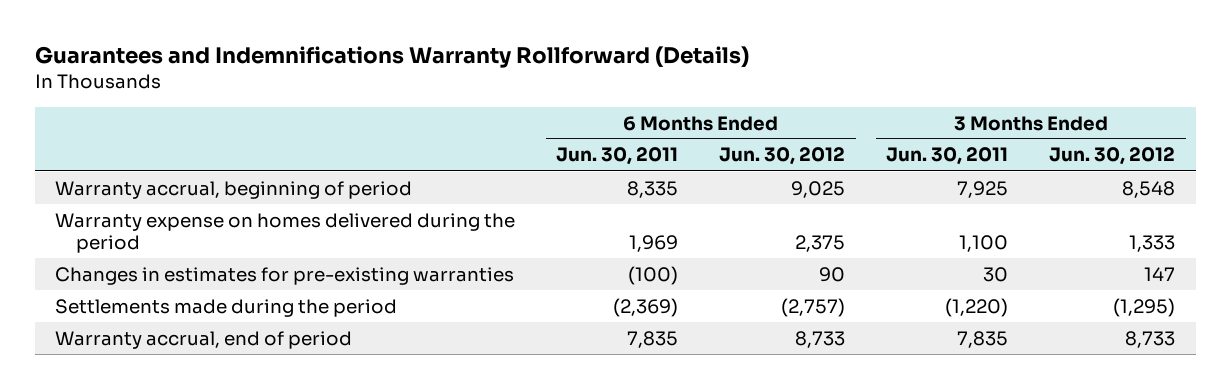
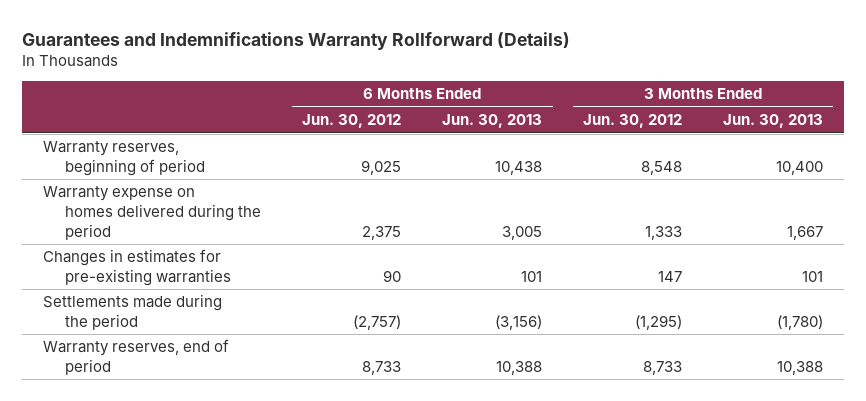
[556,147,679,166] Jun. 30, 2011 -> none
[886,147,1009,166] Jun. 30, 2011 -> none
none -> [442,114,543,129] Jun. 30, 2013
none -> [723,114,824,129] Jun. 30, 2013
[55,180,413,199] Warranty accrual, beginning of period -> [42,141,206,177] Warranty reserves, beginning of period
[55,330,353,349] Warranty accrual, end of period -> [42,339,229,376] Warranty reserves, end of period

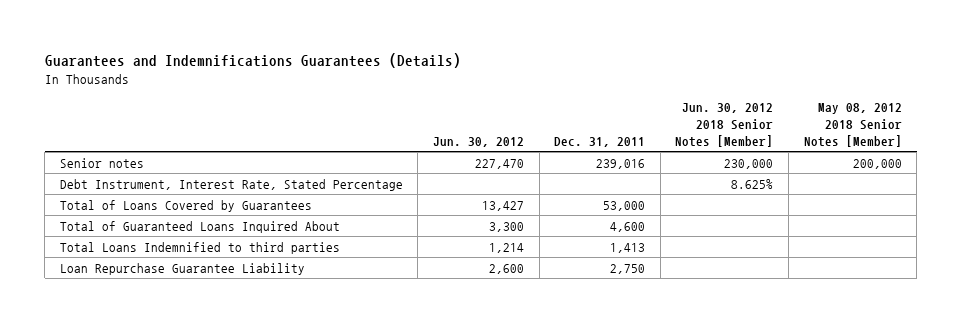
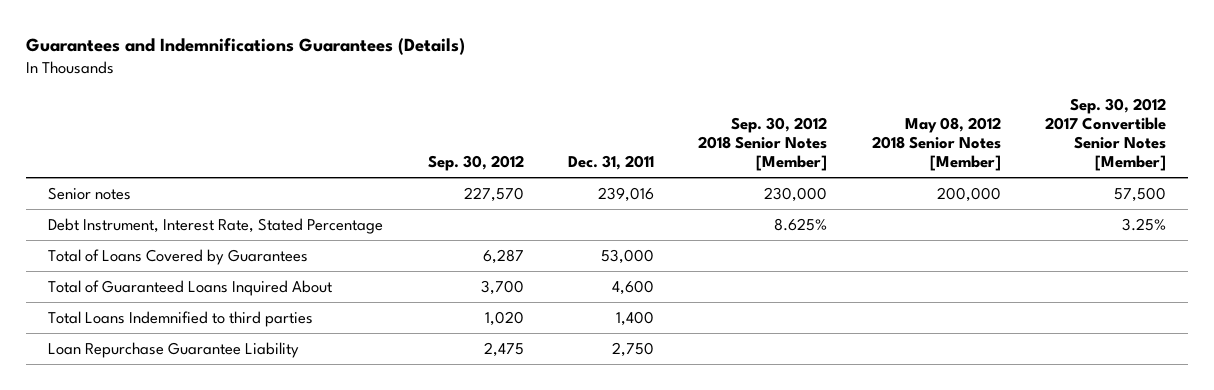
[433,137,525,148] Jun. 30, 2012 -> none
[675,103,774,148] Jun. 30, 2012 2018 Senior Notes [Member] -> none
none -> [427,155,524,172] Sep. 30, 2012
none -> [698,117,828,172] Sep. 30, 2012 2018 Senior Notes [Member]
none -> [1045,98,1167,172] Sep. 30, 2012 2017 Convertible Senior Notes [Member]
[610,242,646,253] 1,413 -> [616,310,655,326] 1,400

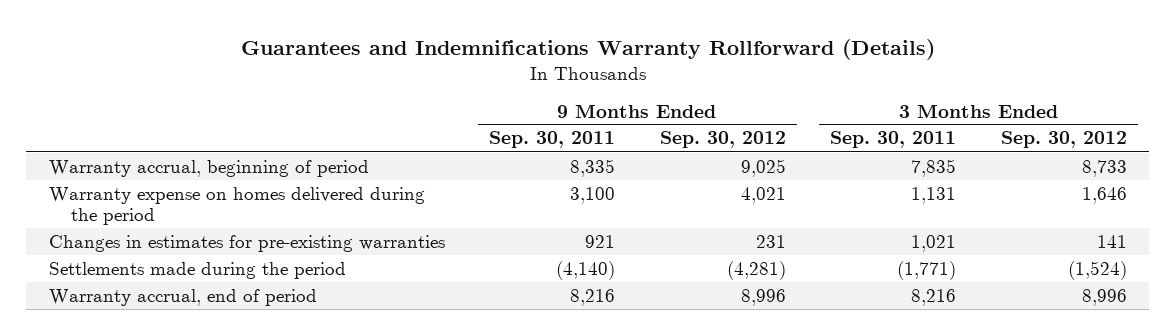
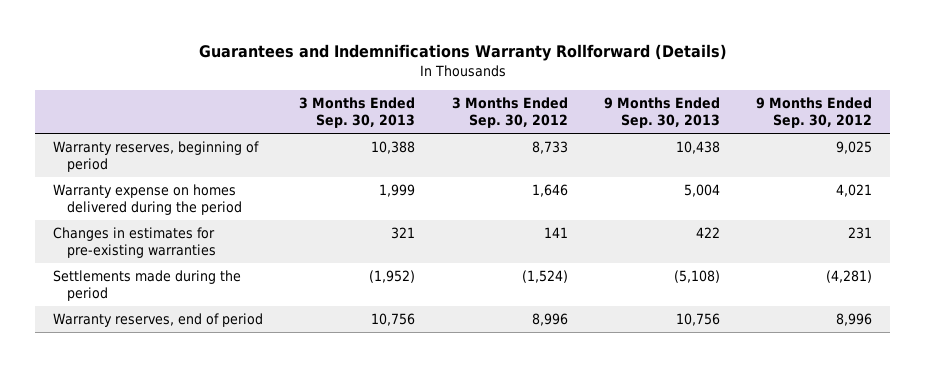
[489,131,616,149] Sep. 30, 2011 -> none
[830,131,957,149] Sep. 30, 2011 -> none
none -> [299,96,416,129] 3 Months Ended Sep. 30, 2013
none -> [603,96,720,129] 9 Months Ended Sep. 30, 2013
[48,159,369,177] Warranty accrual, beginning of period -> [53,141,260,173] Warranty reserves, beginning of period
[48,288,317,306] Warranty accrual, end of period -> [53,313,264,328] Warranty reserves, end of period

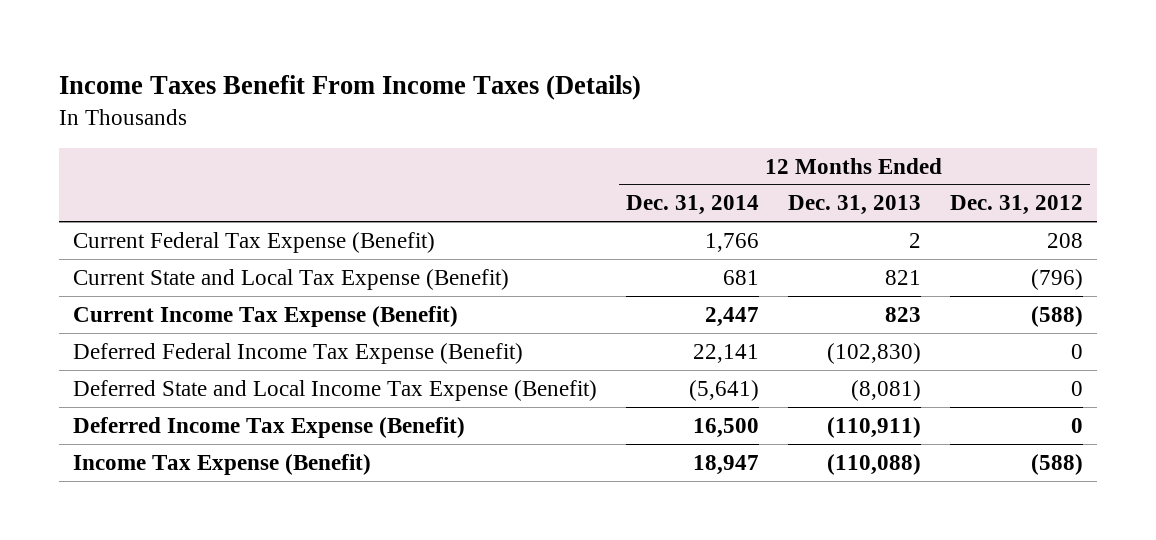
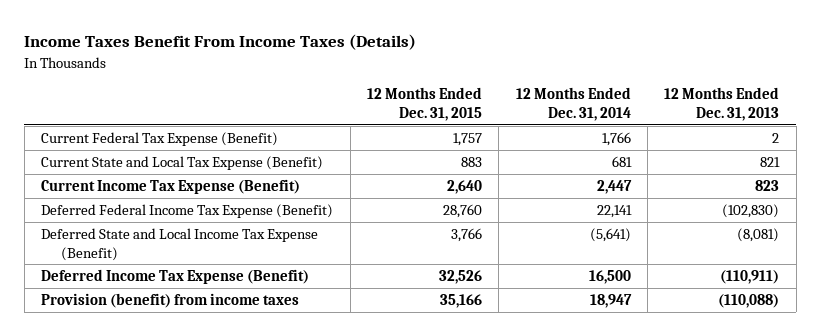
[949,195,1083,216] Dec. 31, 2012 -> none
none -> [367,87,483,122] 12 Months Ended Dec. 31, 2015
[73,453,372,475] Income Tax Expense (Benefit) -> [41,292,300,308] Provision (benefit) from income taxes

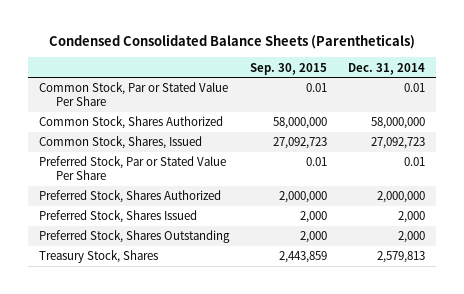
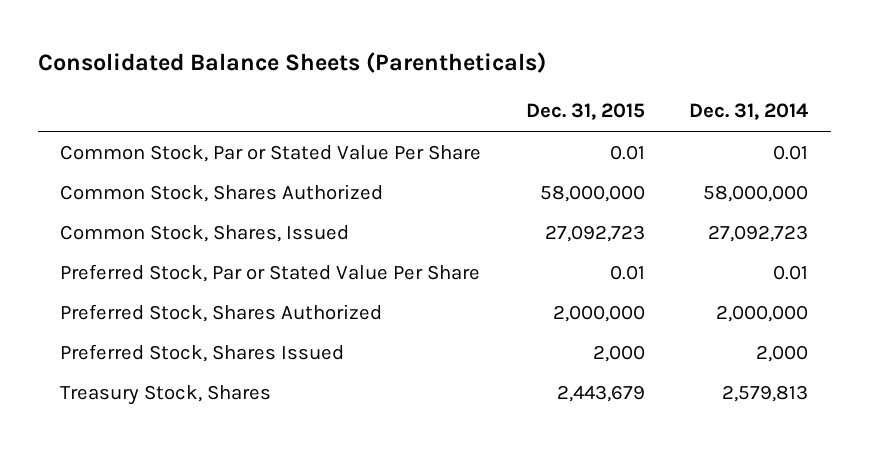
[49,33,416,49] Condensed Consolidated Balance Sheets (Parentheticals) -> [38,52,547,74] Consolidated Balance Sheets (Parentheticals)
[250,62,328,75] Sep. 30, 2015 -> none
none -> [525,103,645,121] Dec. 31, 2015
[38,230,230,244] Preferred Stock, Shares Outstanding -> none

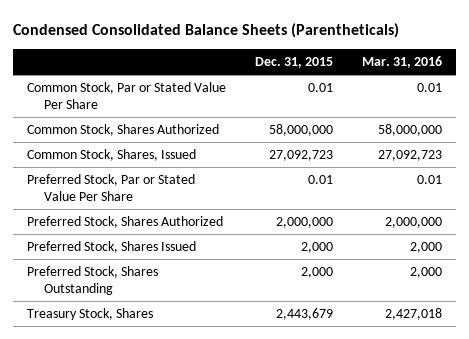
[38,52,547,74] Consolidated Balance Sheets (Parentheticals) -> [13,23,400,39] Condensed Consolidated Balance Sheets (Parentheticals)
[689,103,809,121] Dec. 31, 2014 -> none
none -> [361,56,442,69] Mar. 31, 2016
none -> [27,266,159,296] Preferred Stock, Shares Outstanding

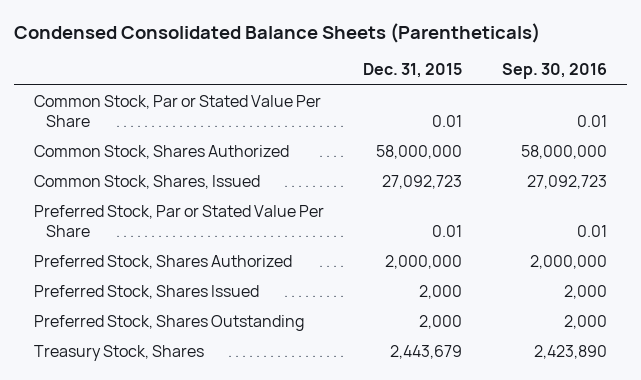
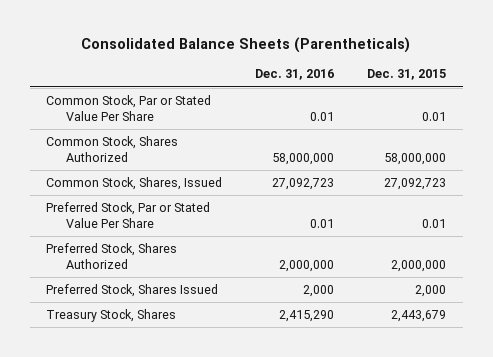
[13,22,540,43] Condensed Consolidated Balance Sheets (Parentheticals) -> [81,37,411,54] Consolidated Balance Sheets (Parentheticals)
[502,63,608,80] Sep. 30, 2016 -> none
none -> [255,69,335,81] Dec. 31, 2016
[33,314,304,331] Preferred Stock, Shares Outstanding -> none

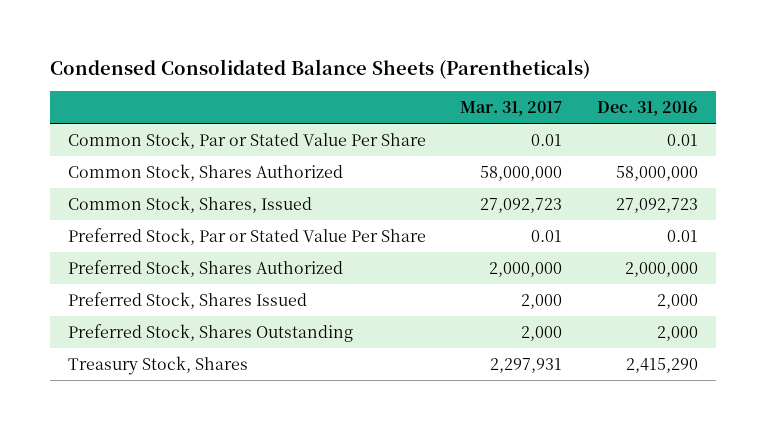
[81,37,411,54] Consolidated Balance Sheets (Parentheticals) -> [50,58,591,79] Condensed Consolidated Balance Sheets (Parentheticals)
[367,69,447,81] Dec. 31, 2015 -> none
none -> [460,101,563,117] Mar. 31, 2017
none -> [67,324,353,343] Preferred Stock, Shares Outstanding

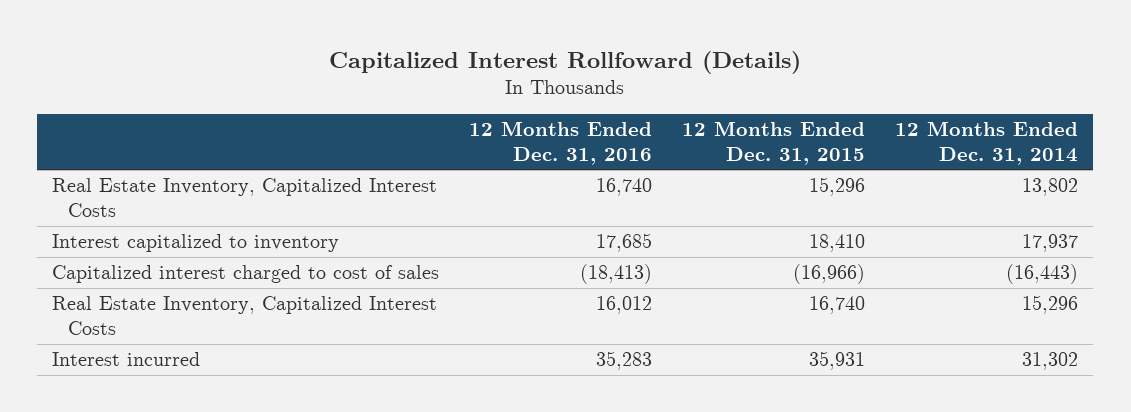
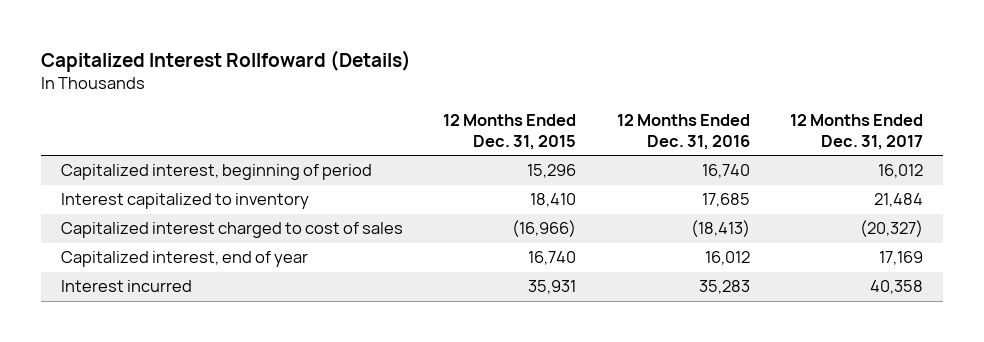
[895,120,1079,165] 12 Months Ended Dec. 31, 2014 -> none
none -> [790,114,924,150] 12 Months Ended Dec. 31, 2017
[52,178,438,218] Real Estate Inventory, Capitalized Interest Costs -> [61,164,373,181] Capitalized interest, beginning of period
[52,296,438,336] Real Estate Inventory, Capitalized Interest Costs -> [61,251,309,268] Capitalized interest, end of year

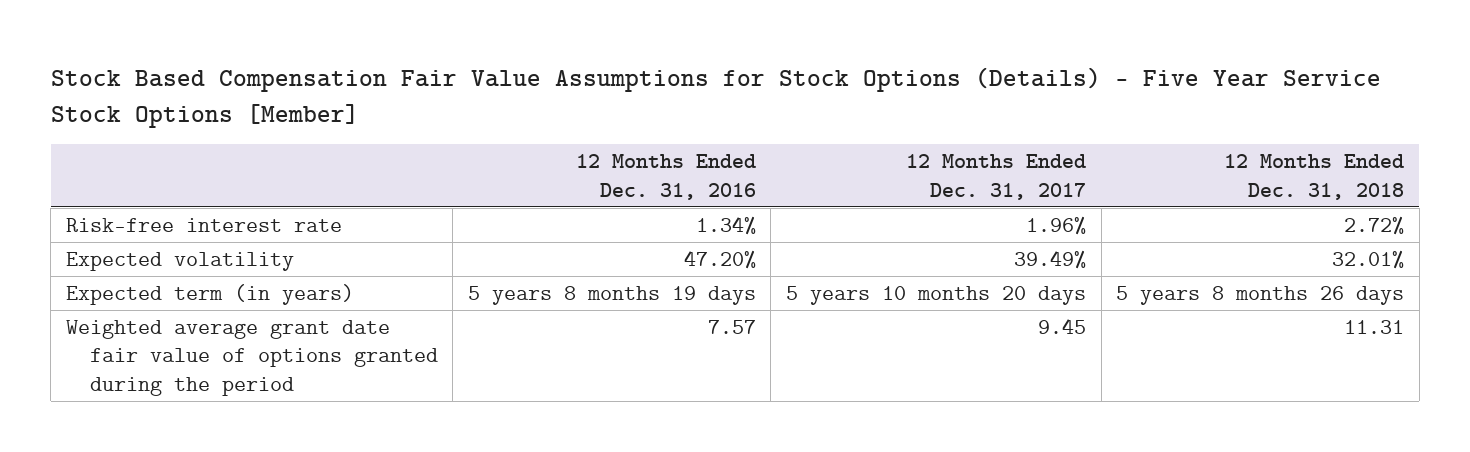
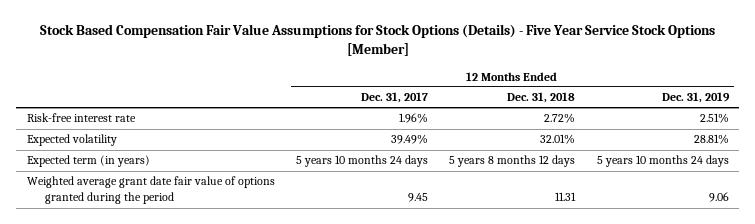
[575,154,756,200] 12 Months Ended Dec. 31, 2016 -> none
none -> [661,92,730,104] Dec. 31, 2019
[786,285,1087,305] 5 years 10 months 20 days -> [295,155,428,168] 5 years 10 months 24 days
[1116,285,1405,305] 5 years 8 months 26 days -> [449,155,576,168] 5 years 8 months 12 days

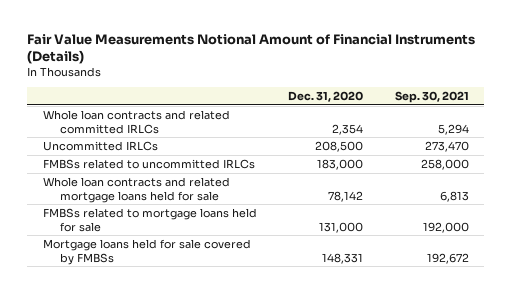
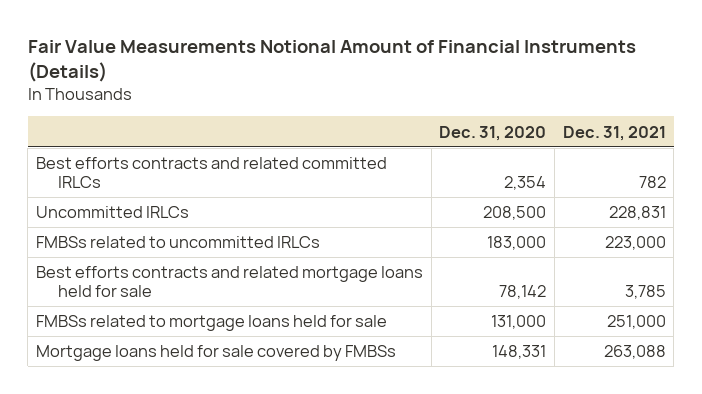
[394,91,469,104] Sep. 30, 2021 -> none
none -> [562,125,666,141] Dec. 31, 2021
[42,109,230,134] Whole loan contracts and related committed IRLCs -> [35,157,387,188] Best efforts contracts and related committed IRLCs
[42,176,230,203] Whole loan contracts and related mortgage loans held for sale -> [35,266,423,297] Best efforts contracts and related mortgage loans held for sale

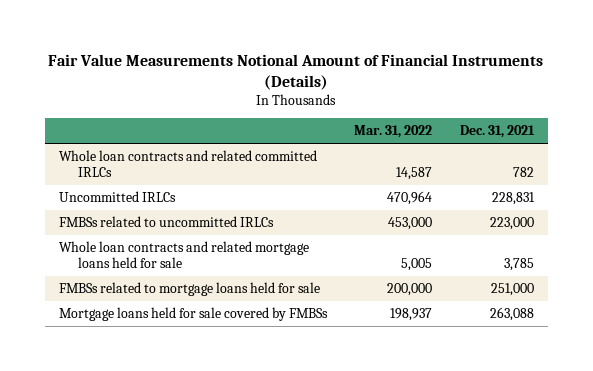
[439,125,547,141] Dec. 31, 2020 -> none
none -> [354,125,433,139] Mar. 31, 2022
[35,157,387,188] Best efforts contracts and related committed IRLCs -> [58,150,317,177] Whole loan contracts and related committed IRLCs
[35,266,423,297] Best efforts contracts and related mortgage loans held for sale -> [58,241,309,268] Whole loan contracts and related mortgage loans held for sale

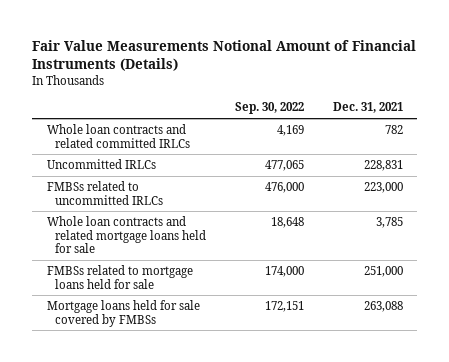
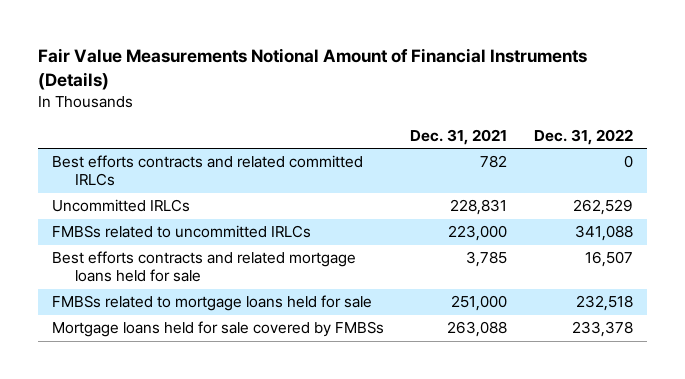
[234,102,304,115] Sep. 30, 2022 -> none
none -> [534,128,634,145] Dec. 31, 2022
[46,124,191,148] Whole loan contracts and related committed IRLCs -> [51,155,363,187] Best efforts contracts and related committed IRLCs
[46,216,207,254] Whole loan contracts and related mortgage loans held for sale -> [51,251,356,283] Best efforts contracts and related mortgage loans held for sale

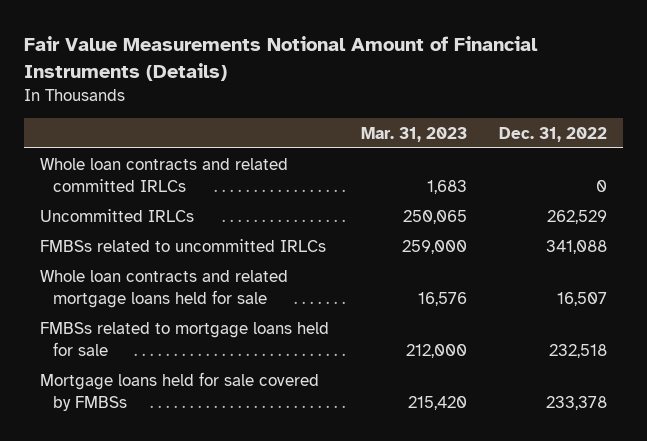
[410,128,508,145] Dec. 31, 2021 -> none
none -> [361,126,468,142] Mar. 31, 2023
[51,155,363,187] Best efforts contracts and related committed IRLCs -> [39,157,288,193] Whole loan contracts and related committed IRLCs
[51,251,356,283] Best efforts contracts and related mortgage loans held for sale -> [39,269,288,309] Whole loan contracts and related mortgage loans held for sale

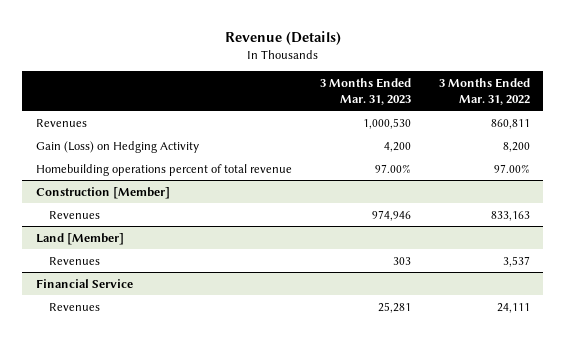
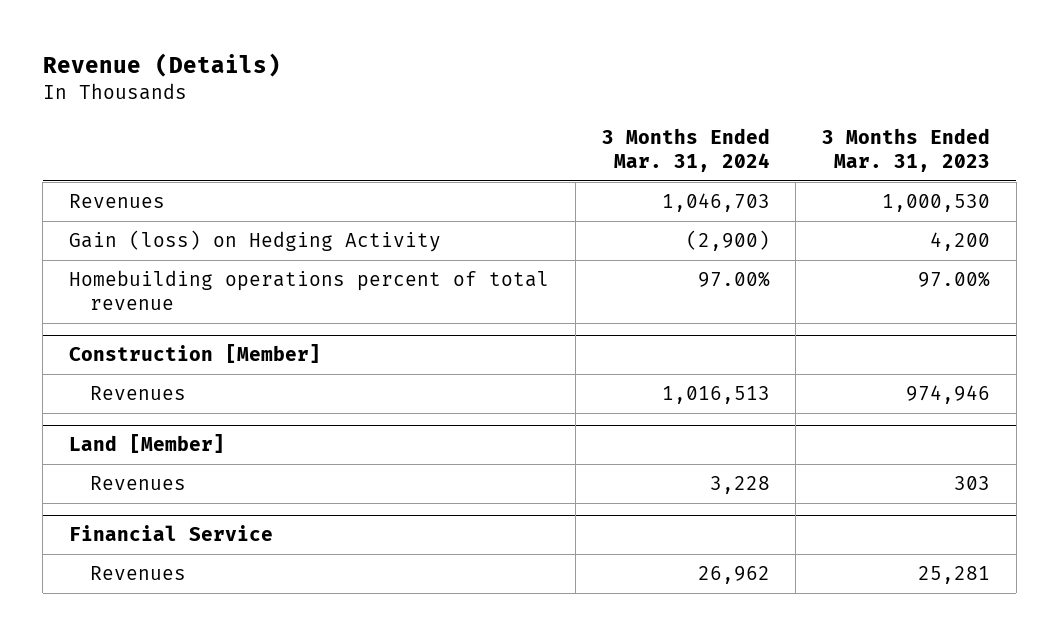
[438,77,530,105] 3 Months Ended Mar. 31, 2022 -> none
none -> [601,127,770,173] 3 Months Ended Mar. 31, 2024
[36,140,200,153] Gain (Loss) on Hedging Activity -> [69,230,442,253] Gain (loss) on Hedging Activity

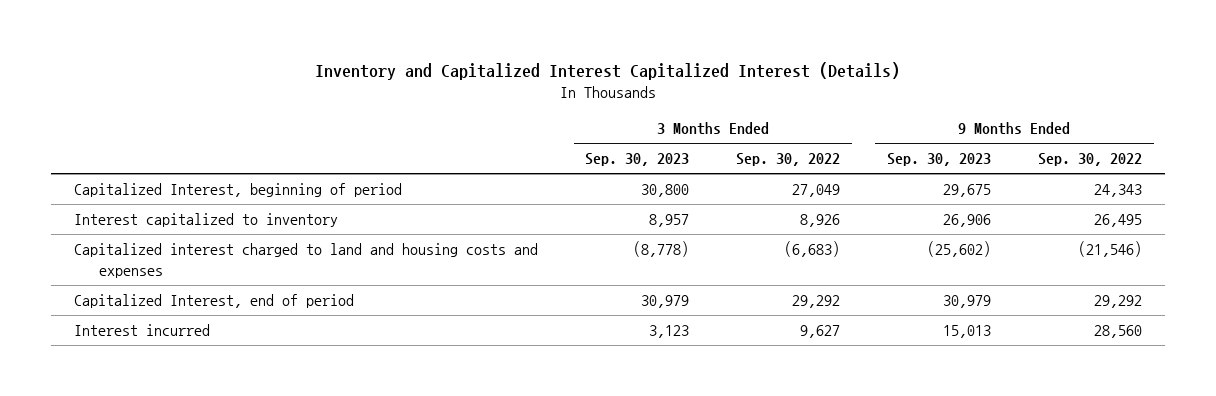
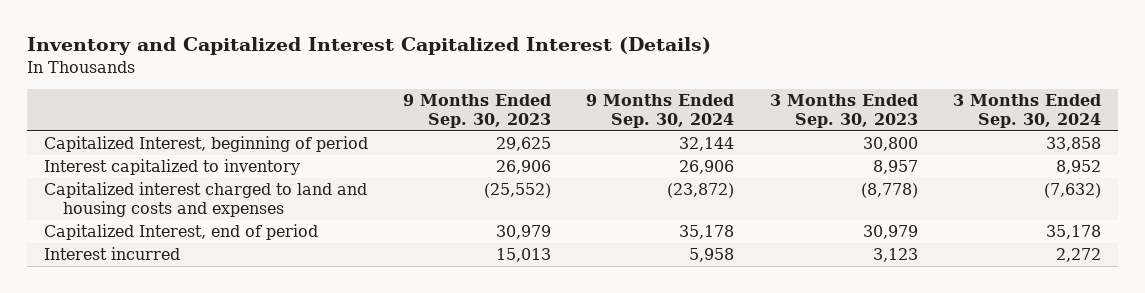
[736,153,841,167] Sep. 30, 2022 -> none
[1037,153,1142,167] Sep. 30, 2022 -> none
none -> [586,94,735,128] 9 Months Ended Sep. 30, 2024
none -> [952,94,1101,128] 3 Months Ended Sep. 30, 2024
[943,184,992,198] 29,675 -> [496,137,552,152] 29,625
[927,241,992,258] (25,602) -> [484,183,552,199] (25,552)

